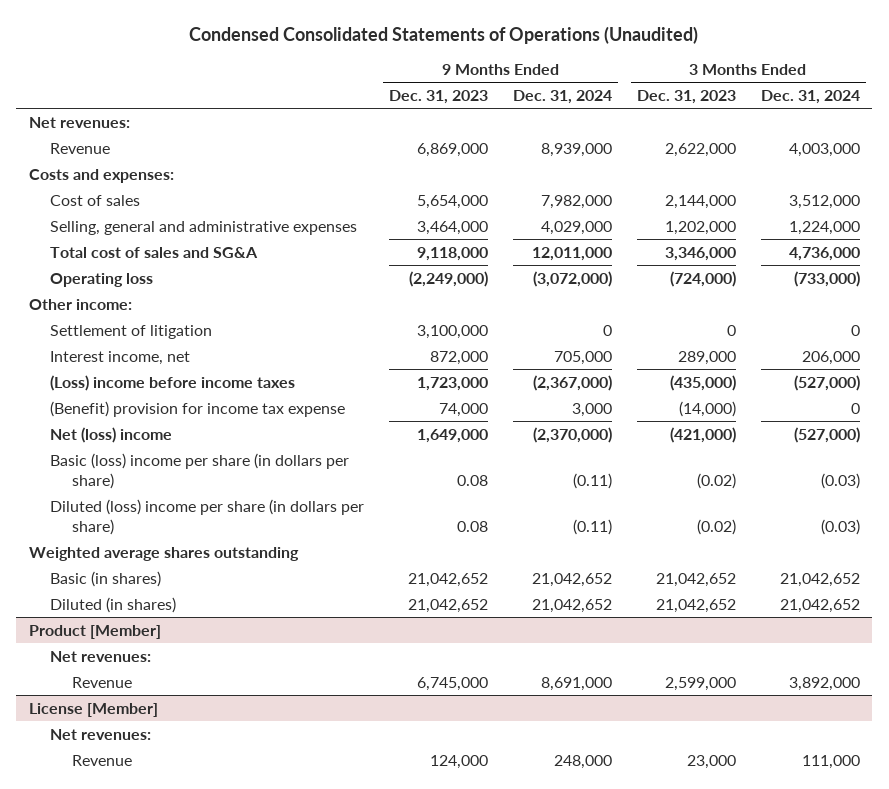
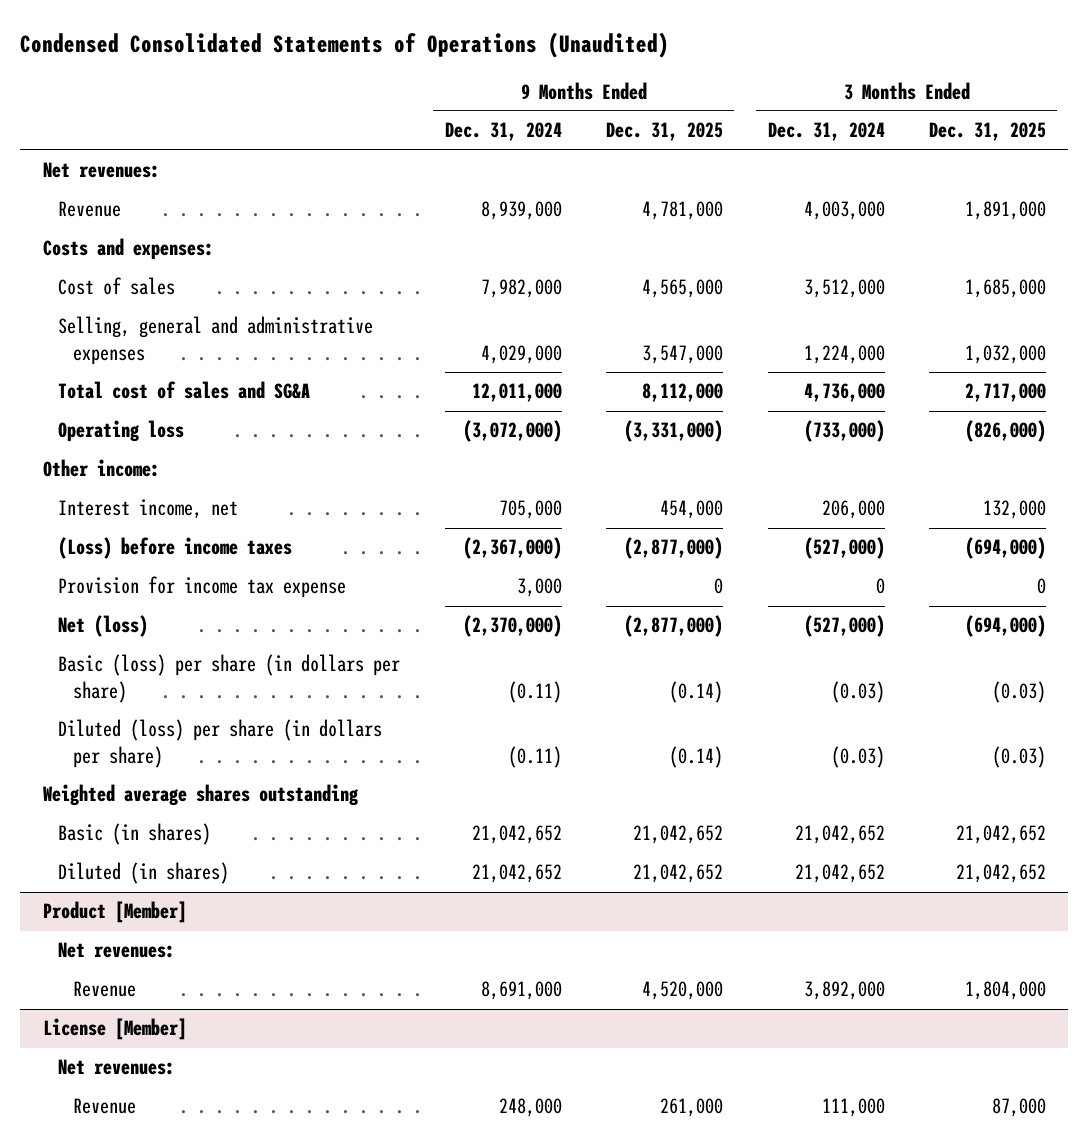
[389,90,489,105] Dec. 31, 2023 -> none
[636,90,736,105] Dec. 31, 2023 -> none
none -> [606,122,724,142] Dec. 31, 2025
none -> [929,122,1047,142] Dec. 31, 2025
[50,324,213,339] Settlement of litigation -> none
[50,374,296,391] (Loss) income before income taxes -> [58,537,293,560] (Loss) before income taxes
[50,400,346,417] (Benefit) provision for income tax expense -> [58,576,347,599] Provision for income tax expense
[50,426,173,443] Net (loss) income -> [58,615,149,638] Net (loss)
[50,452,350,489] Basic (loss) income per share (in dollars per share) -> [58,654,401,703] Basic (loss) per share (in dollars per share)
[50,498,365,535] Diluted (loss) income per share (in dollars per share) -> [58,719,383,768] Diluted (loss) per share (in dollars per share)

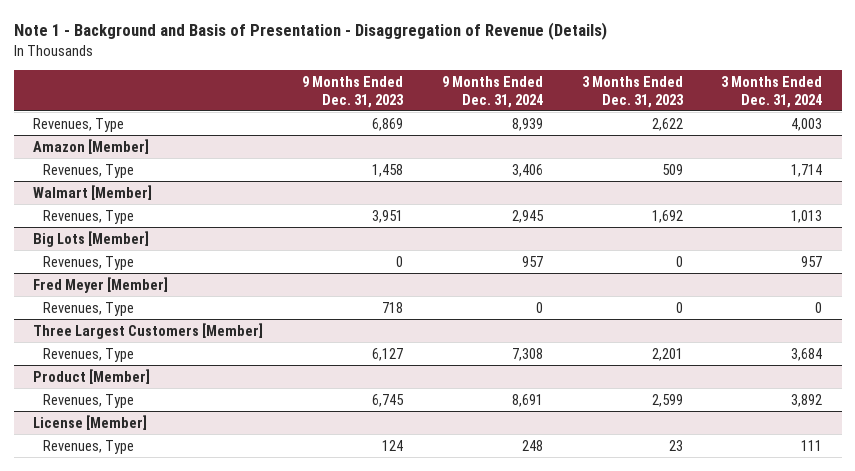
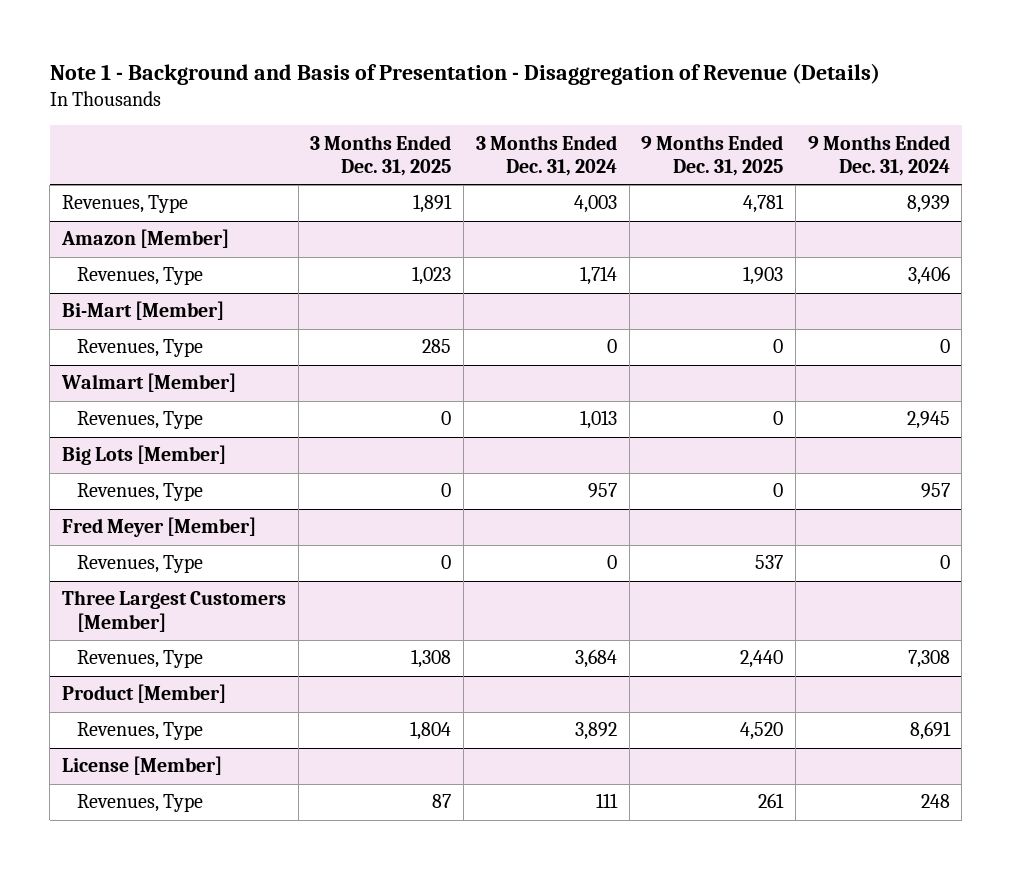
[301,75,404,108] 9 Months Ended Dec. 31, 2023 -> none
[581,75,684,108] 3 Months Ended Dec. 31, 2023 -> none
none -> [310,134,452,177] 3 Months Ended Dec. 31, 2025
none -> [641,134,784,177] 9 Months Ended Dec. 31, 2025
none -> [62,301,225,321] Bi-Mart [Member]
none -> [76,339,203,358] Revenues, Type

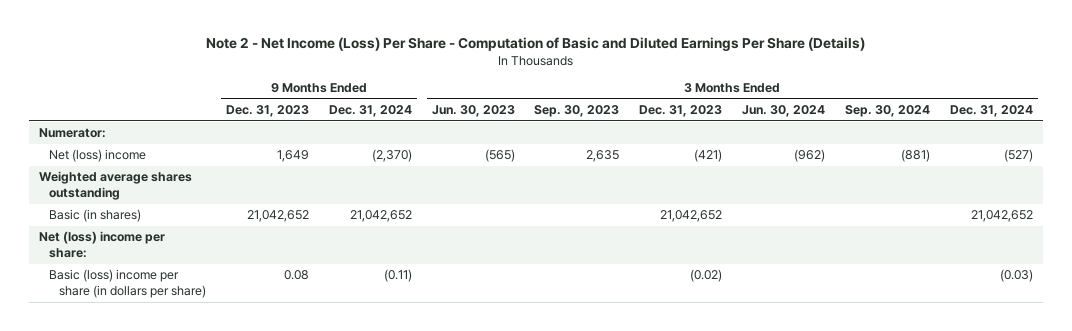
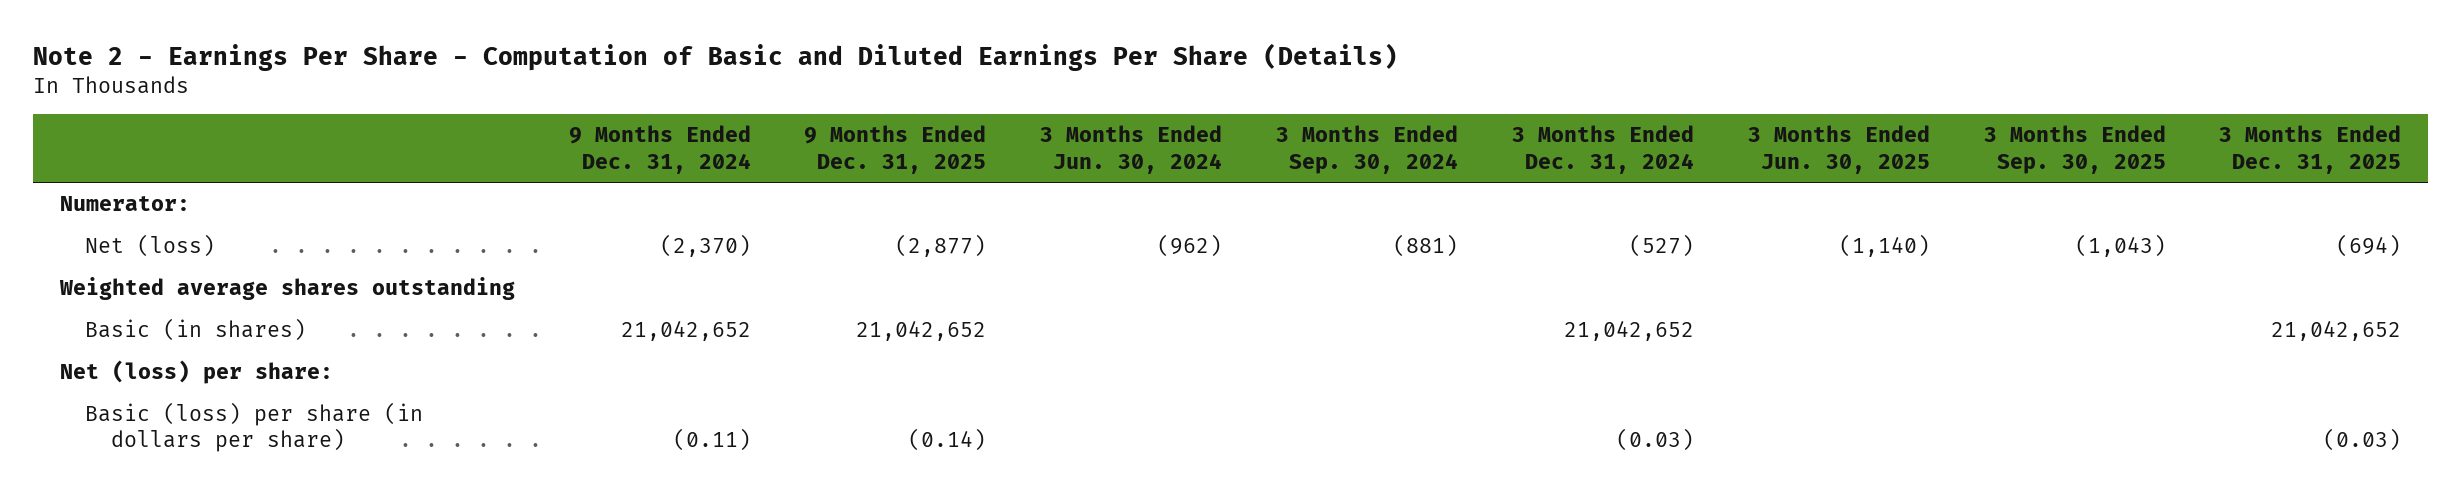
[205,37,865,52] Note 2 - Net Income (Loss) Per Share - Computation of Basic and Diluted Earnings Per Share (Details) -> [32,43,1398,72] Note 2 - Earnings Per Share - Computation of Basic and Diluted Earnings Per Share (Details)
[225,105,309,118] Dec. 31, 2023 -> none
[431,105,515,118] Jun. 30, 2023 -> none
[534,105,620,118] Sep. 30, 2023 -> none
[639,105,723,118] Dec. 31, 2023 -> none
none -> [804,125,987,174] 9 Months Ended Dec. 31, 2025
none -> [1747,125,1930,174] 3 Months Ended Jun. 30, 2025
none -> [1983,125,2166,174] 3 Months Ended Sep. 30, 2025
none -> [2219,125,2402,174] 3 Months Ended Dec. 31, 2025
[49,149,147,163] Net (loss) income -> [85,234,216,258] Net (loss)
[39,231,166,259] Net (loss) income per share: -> [59,360,333,385] Net (loss) per share:
[49,269,207,299] Basic (loss) income per share (in dollars per share) -> [85,402,424,453] Basic (loss) per share (in dollars per share)

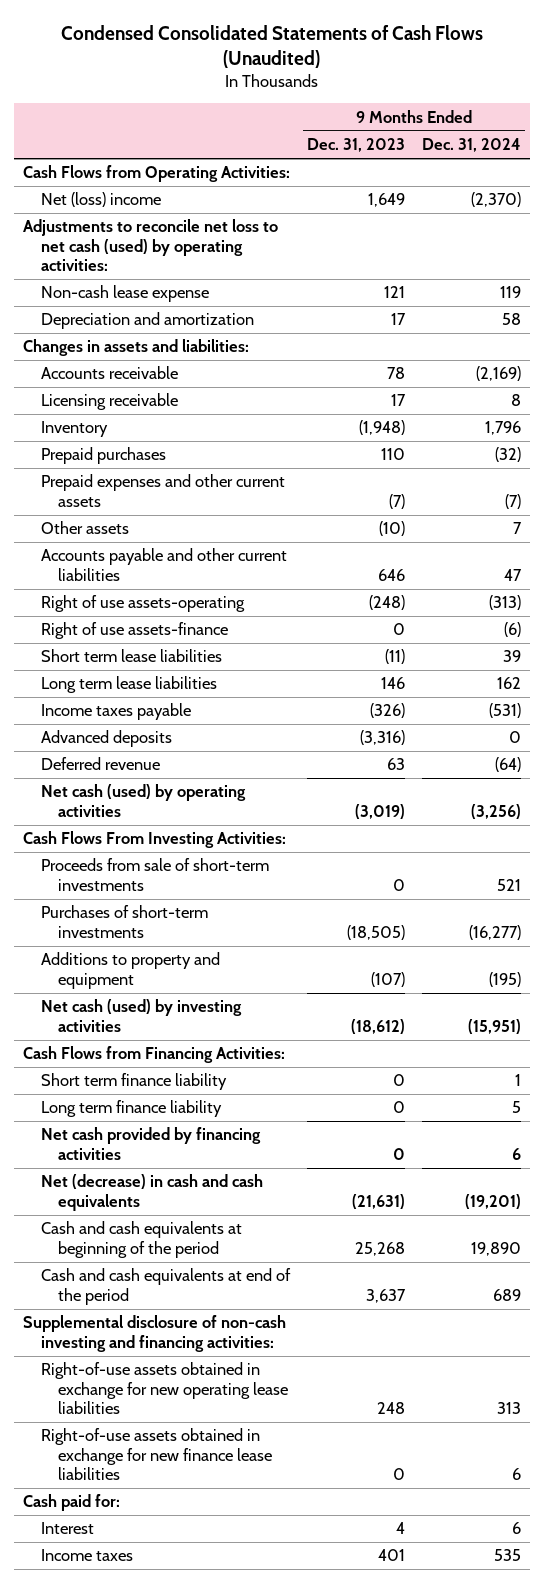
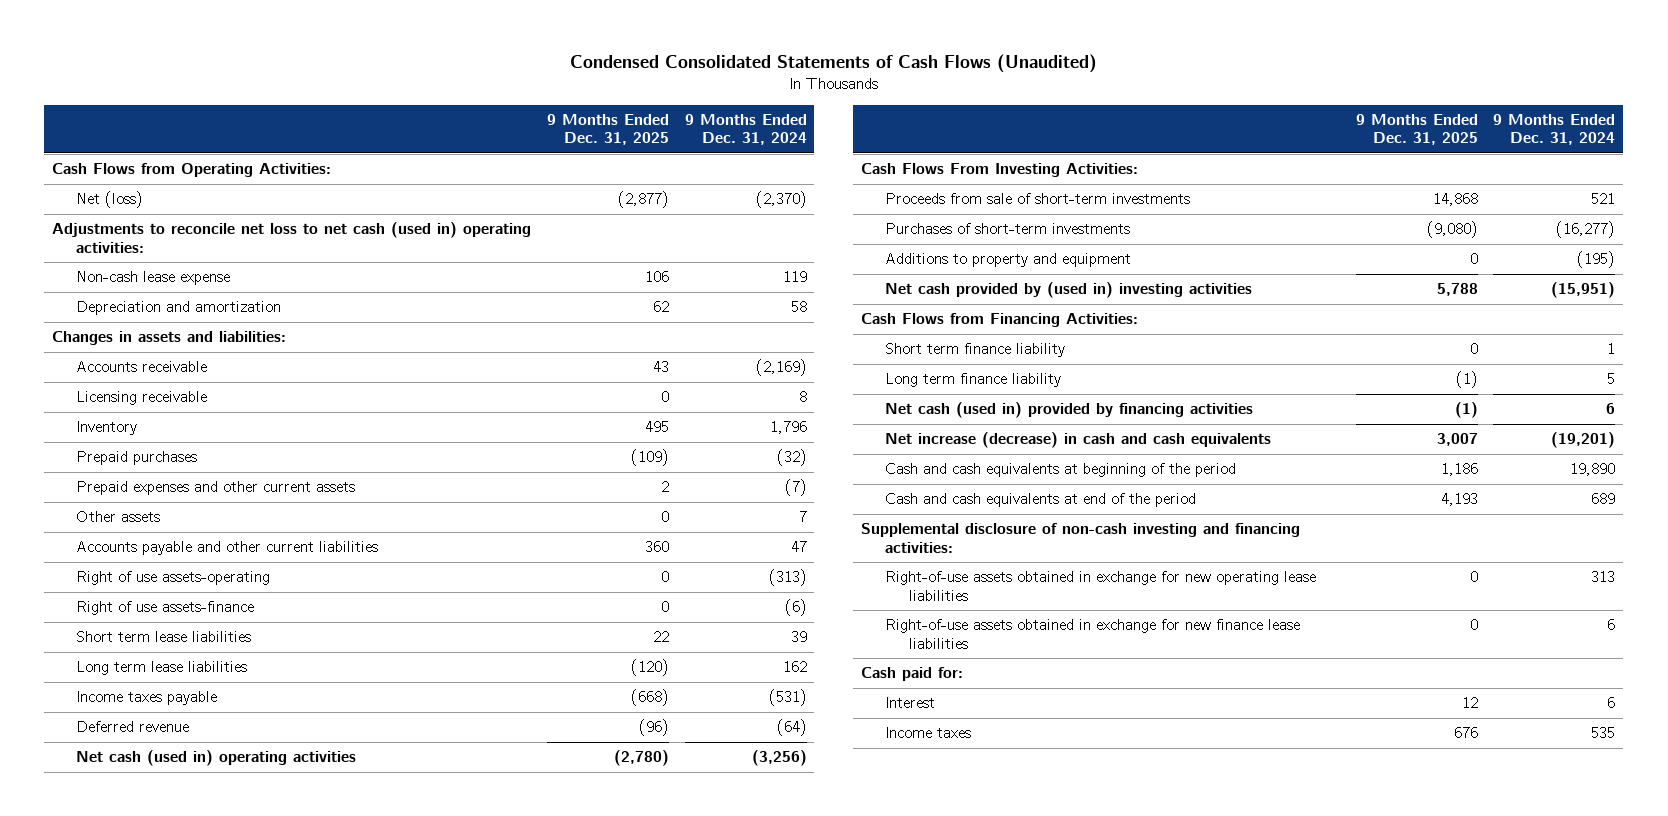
[306,138,405,153] Dec. 31, 2023 -> none
none -> [546,113,669,146] 9 Months Ended Dec. 31, 2025
[40,192,161,208] Net (loss) income -> [76,191,144,209] Net (loss)
[22,219,278,272] Adjustments to reconcile net loss to net cash (used) by operating activities: -> [52,222,532,253] Adjustments to reconcile net loss to net cash (used in) operating activities:
[40,730,172,748] Advanced deposits -> none
[40,784,246,817] Net cash (used) by operating activities -> [76,750,357,767] Net cash (used in) operating activities
[40,999,242,1032] Net cash (used) by investing activities -> [885,282,1253,299] Net cash provided by (used in) investing activities
[40,1127,261,1160] Net cash provided by financing activities -> [885,402,1254,419] Net cash (used in) provided by financing activities
[40,1174,263,1211] Net (decrease) in cash and cash equivalents -> [885,432,1272,449] Net increase (decrease) in cash and cash equivalents

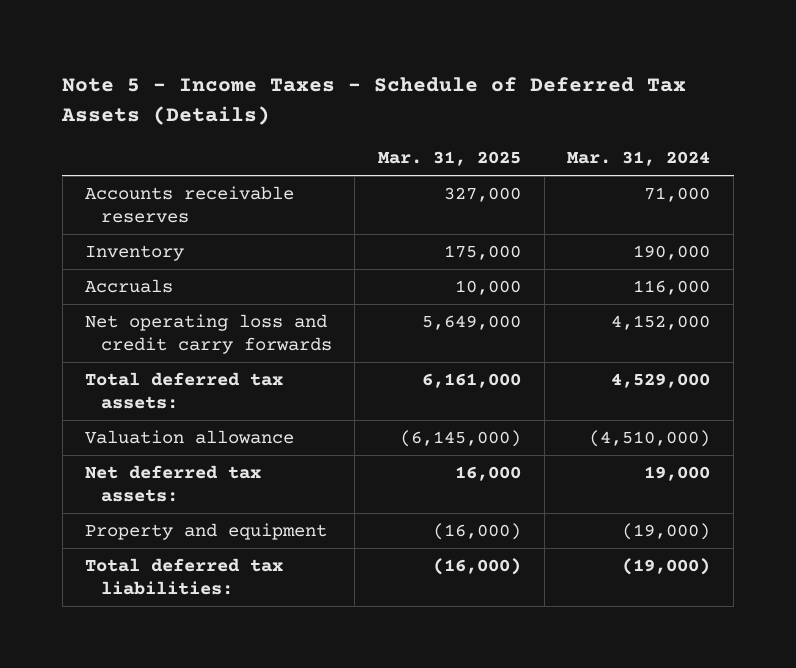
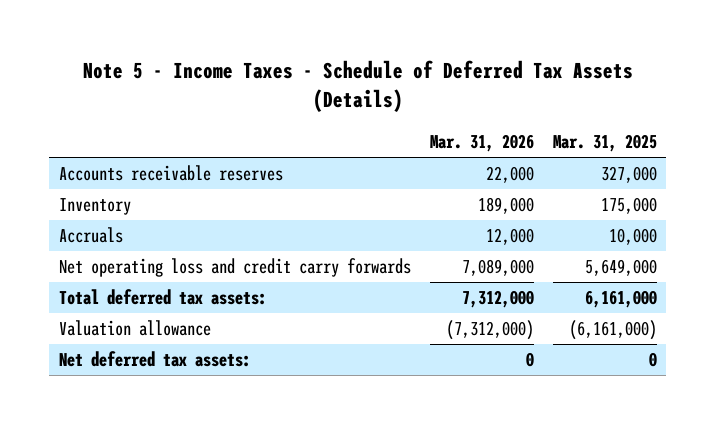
[567,150,711,166] Mar. 31, 2024 -> none
none -> [429,133,534,152] Mar. 31, 2026
[85,523,328,541] Property and equipment -> none
[85,558,284,595] Total deferred tax liabilities: -> none
[400,430,522,448] (6,145,000) -> [568,320,657,341] (6,161,000)
[455,466,522,482] 16,000 -> [648,352,657,368] 0

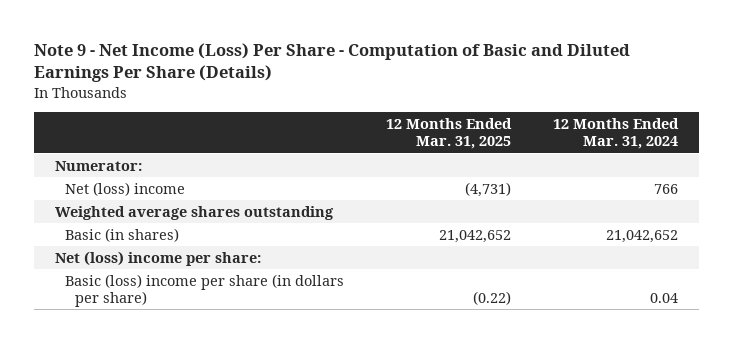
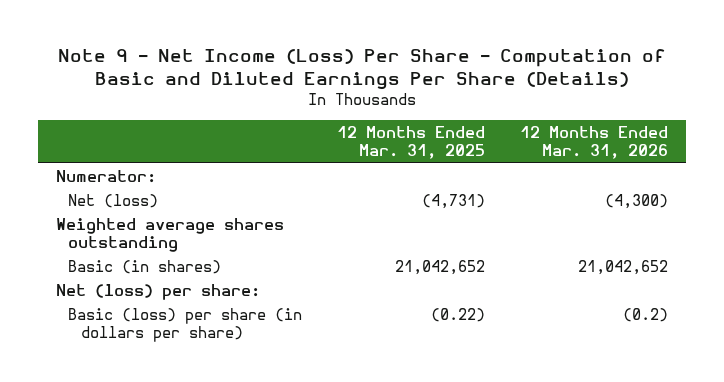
[552,117,679,150] 12 Months Ended Mar. 31, 2024 -> none
none -> [520,125,669,160] 12 Months Ended Mar. 31, 2026
[64,181,185,196] Net (loss) income -> [68,193,159,208] Net (loss)
[54,250,261,266] Net (loss) income per share: -> [55,283,260,300] Net (loss) per share:
[64,273,344,307] Basic (loss) income per share (in dollars per share) -> [68,307,303,343] Basic (loss) per share (in dollars per share)

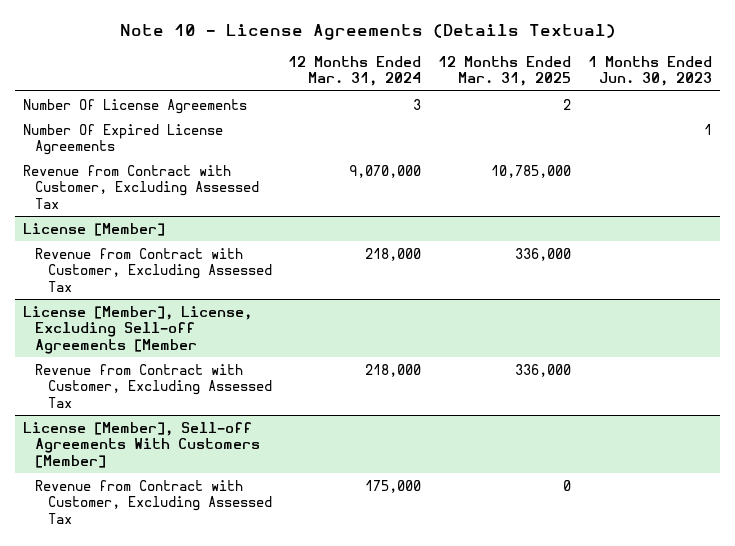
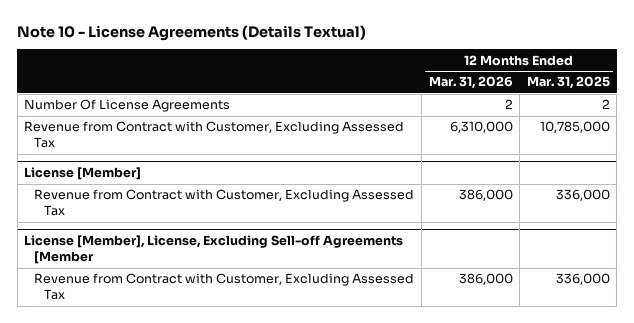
[288,55,422,87] 12 Months Ended Mar. 31, 2024 -> none
[587,55,712,87] 1 Months Ended Jun. 30, 2023 -> none
none -> [428,76,513,90] Mar. 31, 2026
[23,123,224,156] Number Of Expired License Agreements -> none
[23,421,261,468] License [Member], Sell-off Agreements With Customers [Member] -> none
[35,479,272,524] Revenue from Contract with Customer, Excluding Assessed Tax -> none

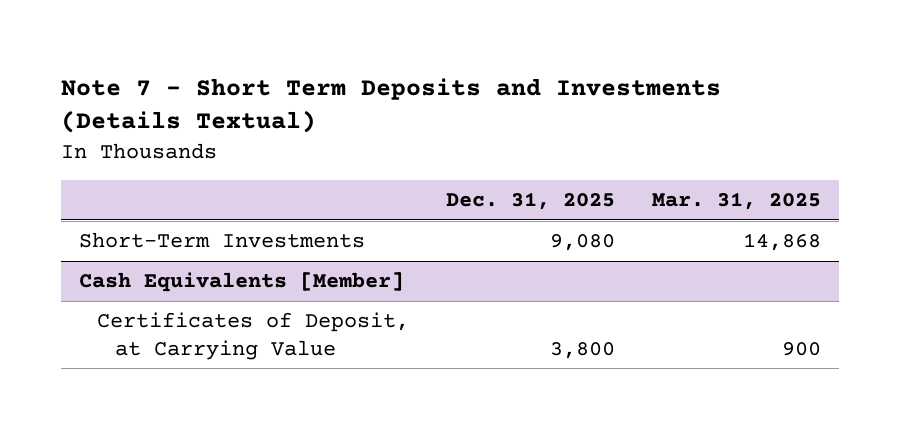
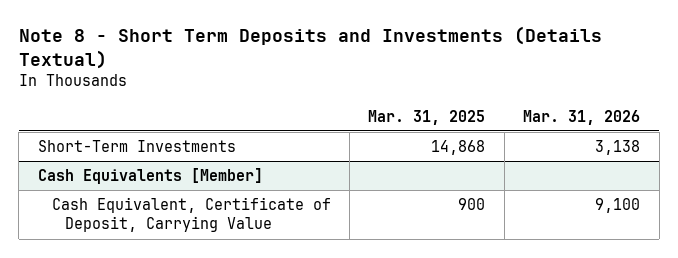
[60,77,721,134] Note 7 - Short Term Deposits and Investments (Details Textual) -> [18,26,602,69] Note 8 - Short Term Deposits and Investments (Details Textual)
[445,191,615,210] Dec. 31, 2025 -> none
none -> [523,109,641,125] Mar. 31, 2026
[96,312,409,360] Certificates of Deposit, at Carrying Value -> [51,197,331,233] Cash Equivalent, Certificate of Deposit, Carrying Value

